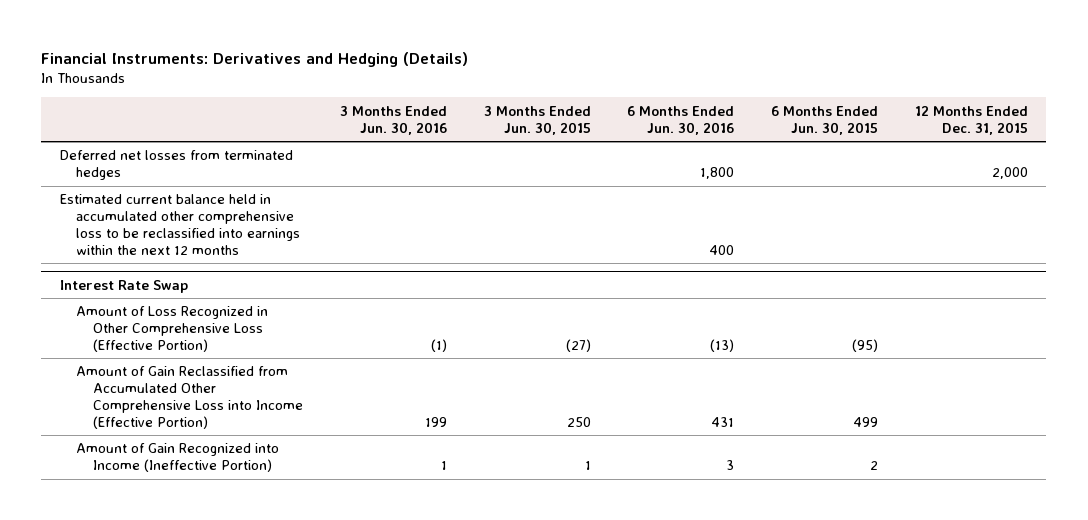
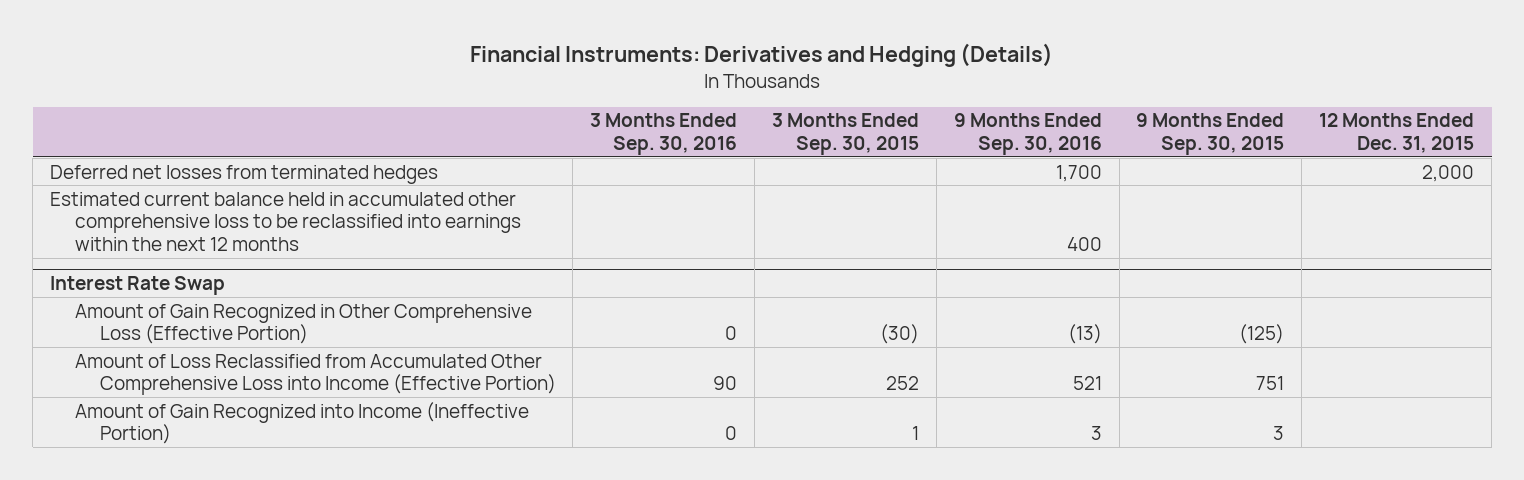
[339,105,447,135] 3 Months Ended Jun. 30, 2016 -> none
[483,105,591,135] 3 Months Ended Jun. 30, 2015 -> none
[627,105,735,135] 6 Months Ended Jun. 30, 2016 -> none
[771,105,879,135] 6 Months Ended Jun. 30, 2015 -> none
none -> [590,113,738,156] 3 Months Ended Sep. 30, 2016
none -> [772,113,920,156] 3 Months Ended Sep. 30, 2015
none -> [953,113,1102,156] 9 Months Ended Sep. 30, 2016
none -> [1136,113,1285,156] 9 Months Ended Sep. 30, 2015
[76,306,269,352] Amount of Loss Recognized in Other Comprehensive Loss (Effective Portion) -> [74,303,532,345] Amount of Gain Recognized in Other Comprehensive Loss (Effective Portion)
[76,366,304,429] Amount of Gain Reclassified from Accumulated Other Comprehensive Loss into Income (Effective Portion) -> [74,353,556,396] Amount of Loss Reclassified from Accumulated Other Comprehensive Loss into Income (Effective Portion)

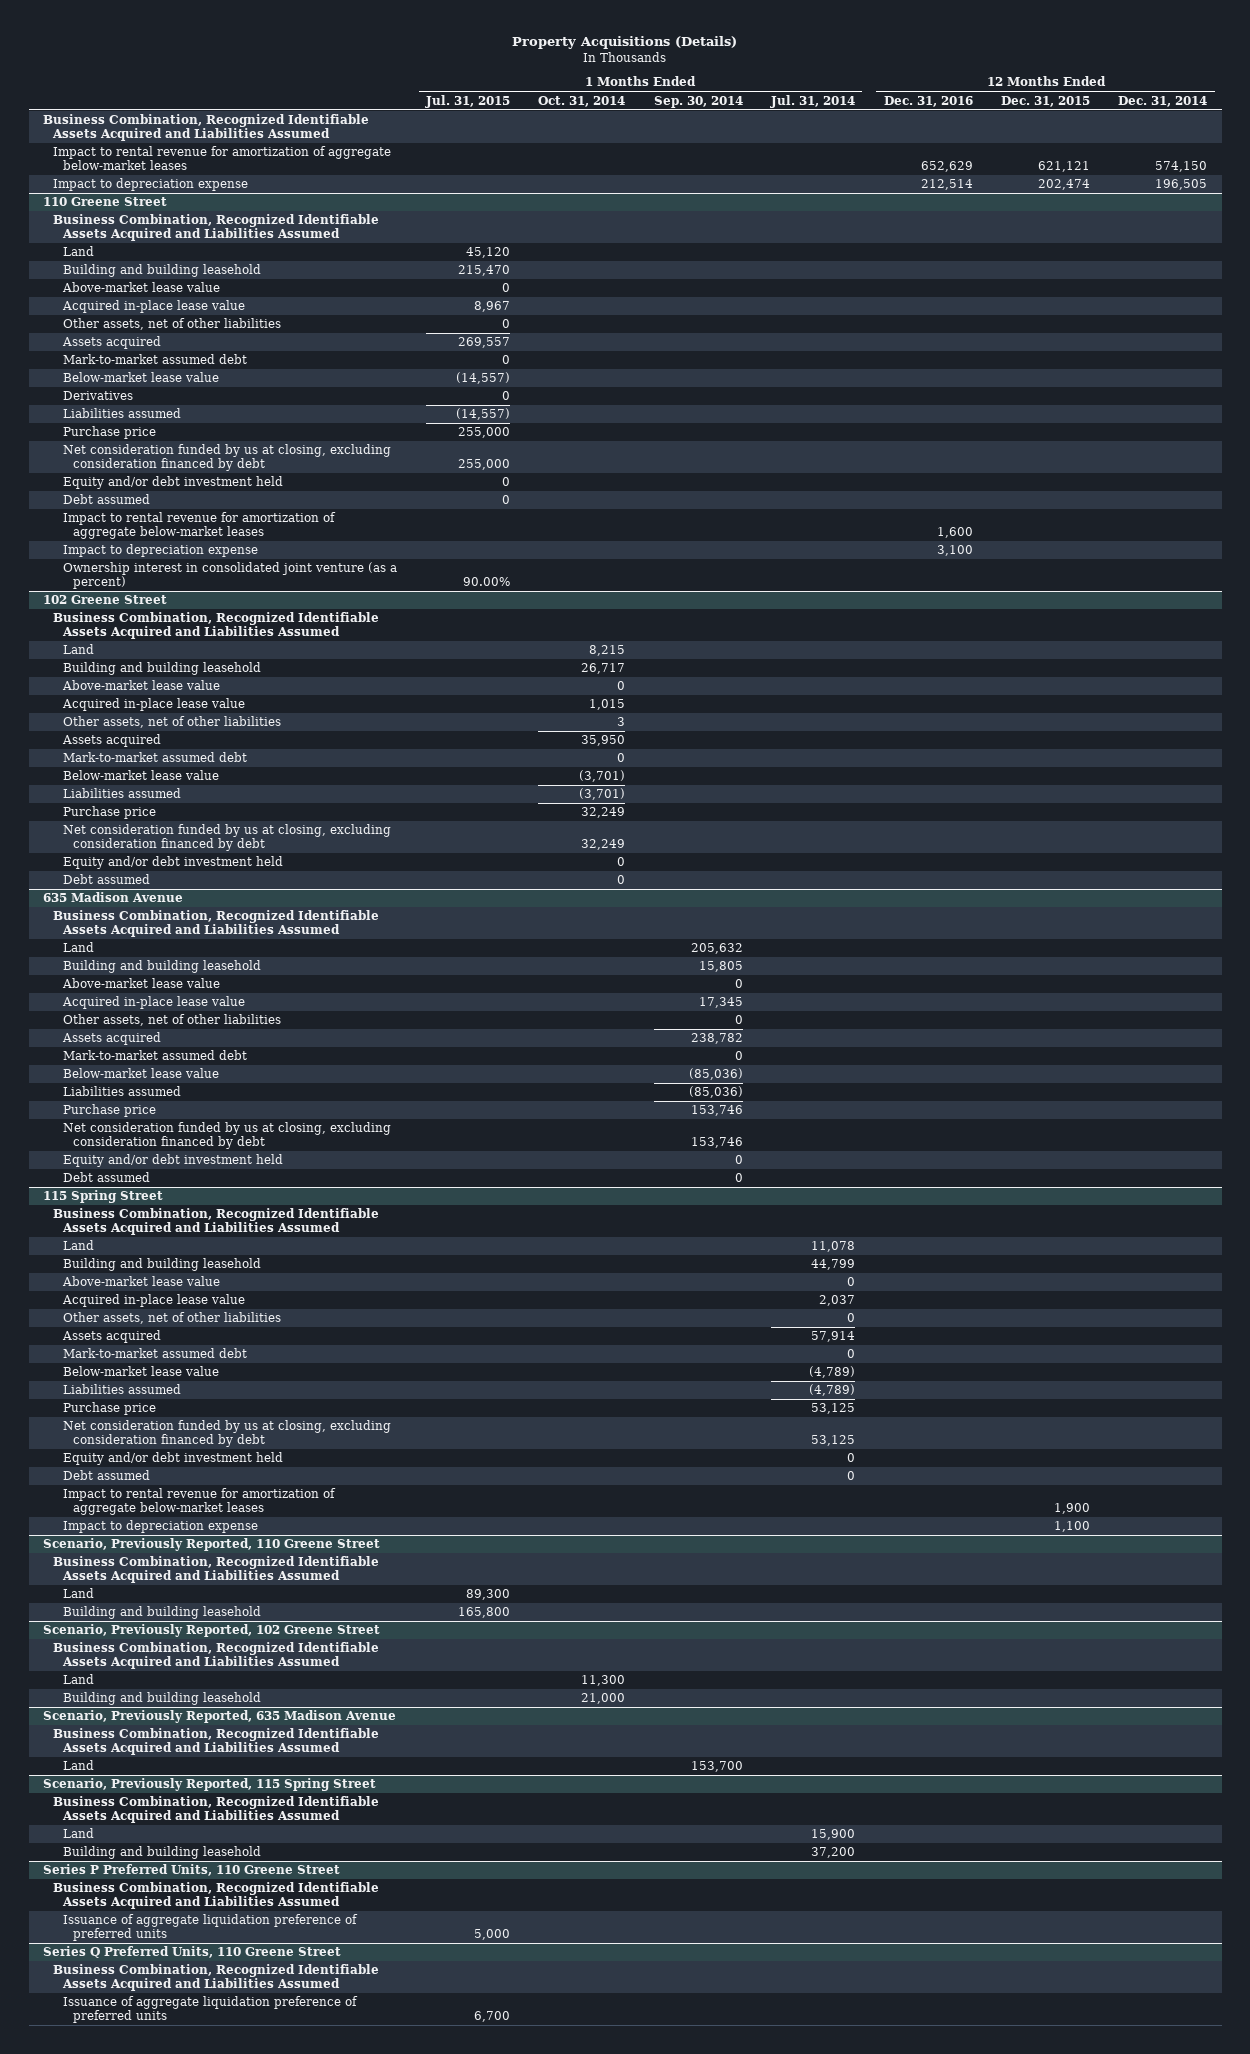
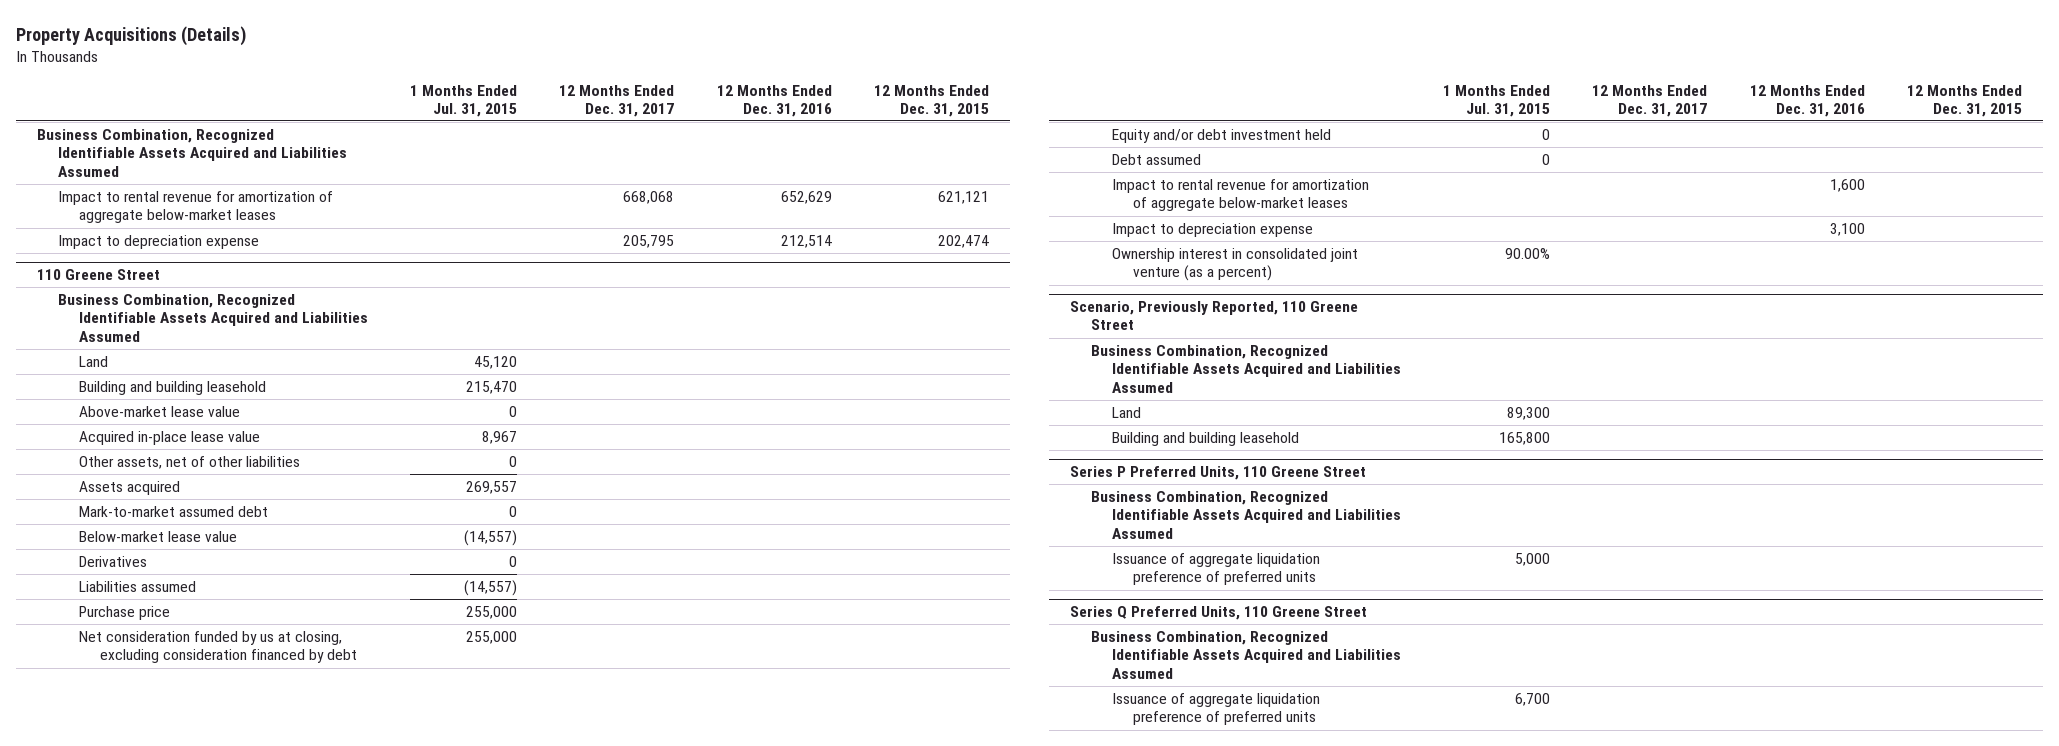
[538,95,626,107] Oct. 31, 2014 -> none
[653,95,743,108] Sep. 30, 2014 -> none
[770,94,856,108] Jul. 31, 2014 -> none
[1118,95,1208,107] Dec. 31, 2014 -> none
none -> [559,84,675,117] 12 Months Ended Dec. 31, 2017
[42,595,167,605] 102 Greene Street -> none
[53,612,380,639] Business Combination, Recognized Identifiable Assets Acquired and Liabilities Assumed -> none
[63,644,95,655] Land -> none
[63,662,262,676] Building and building leasehold -> none
[62,680,221,691] Above-market lease value -> none
[62,698,246,712] Acquired in-place lease value -> none
[63,716,282,729] Other assets, net of other liabilities -> none
[62,734,162,748] Assets acquired -> none
[63,752,248,763] Mark-to-market assumed debt -> none
[63,770,220,781] Below-market lease value -> none
[63,788,182,799] Liabilities assumed -> none
[63,806,157,820] Purchase price -> none
[63,824,392,851] Net consideration funded by us at closing, excluding consideration financed by debt -> none
[63,856,284,870] Equity and/or debt investment held -> none
[63,874,151,885] Debt assumed -> none
[42,892,183,903] 635 Madison Avenue -> none
[53,910,380,937] Business Combination, Recognized Identifiable Assets Acquired and Liabilities Assumed -> none
[63,942,95,953] Land -> none
[63,960,262,974] Building and building leasehold -> none
[62,978,221,989] Above-market lease value -> none
[62,996,246,1010] Acquired in-place lease value -> none
[63,1014,282,1027] Other assets, net of other liabilities -> none
[62,1032,162,1046] Assets acquired -> none
[63,1050,248,1061] Mark-to-market assumed debt -> none
[63,1068,220,1079] Below-market lease value -> none
[63,1086,182,1097] Liabilities assumed -> none
[63,1104,157,1118] Purchase price -> none
[63,1122,392,1149] Net consideration funded by us at closing, excluding consideration financed by debt -> none
[63,1154,284,1168] Equity and/or debt investment held -> none
[63,1172,151,1183] Debt assumed -> none
[42,1190,163,1204] 115 Spring Street -> none
[53,1208,380,1235] Business Combination, Recognized Identifiable Assets Acquired and Liabilities Assumed -> none
[63,1240,95,1251] Land -> none
[63,1258,262,1272] Building and building leasehold -> none
[62,1276,221,1287] Above-market lease value -> none
[62,1294,246,1308] Acquired in-place lease value -> none
[63,1312,282,1325] Other assets, net of other liabilities -> none
[62,1330,162,1344] Assets acquired -> none
[63,1348,248,1359] Mark-to-market assumed debt -> none
[63,1366,220,1377] Below-market lease value -> none
[63,1384,182,1395] Liabilities assumed -> none
[63,1402,157,1416] Purchase price -> none
[63,1420,392,1447] Net consideration funded by us at closing, excluding consideration financed by debt -> none
[63,1452,284,1466] Equity and/or debt investment held -> none
[63,1470,151,1481] Debt assumed -> none
[63,1488,337,1515] Impact to rental revenue for amortization of aggregate below-market leases -> none
[63,1520,259,1534] Impact to depreciation expense -> none
[42,1624,380,1638] Scenario, Previously Reported, 102 Greene Street -> none
[53,1642,380,1669] Business Combination, Recognized Identifiable Assets Acquired and Liabilities Assumed -> none
[63,1674,95,1685] Land -> none
[63,1692,262,1706] Building and building leasehold -> none
[42,1710,396,1724] Scenario, Previously Reported, 635 Madison Avenue -> none
[53,1728,380,1755] Business Combination, Recognized Identifiable Assets Acquired and Liabilities Assumed -> none
[63,1760,95,1771] Land -> none
[42,1778,376,1792] Scenario, Previously Reported, 115 Spring Street -> none
[53,1796,380,1823] Business Combination, Recognized Identifiable Assets Acquired and Liabilities Assumed -> none
[63,1828,95,1839] Land -> none
[63,1846,262,1860] Building and building leasehold -> none

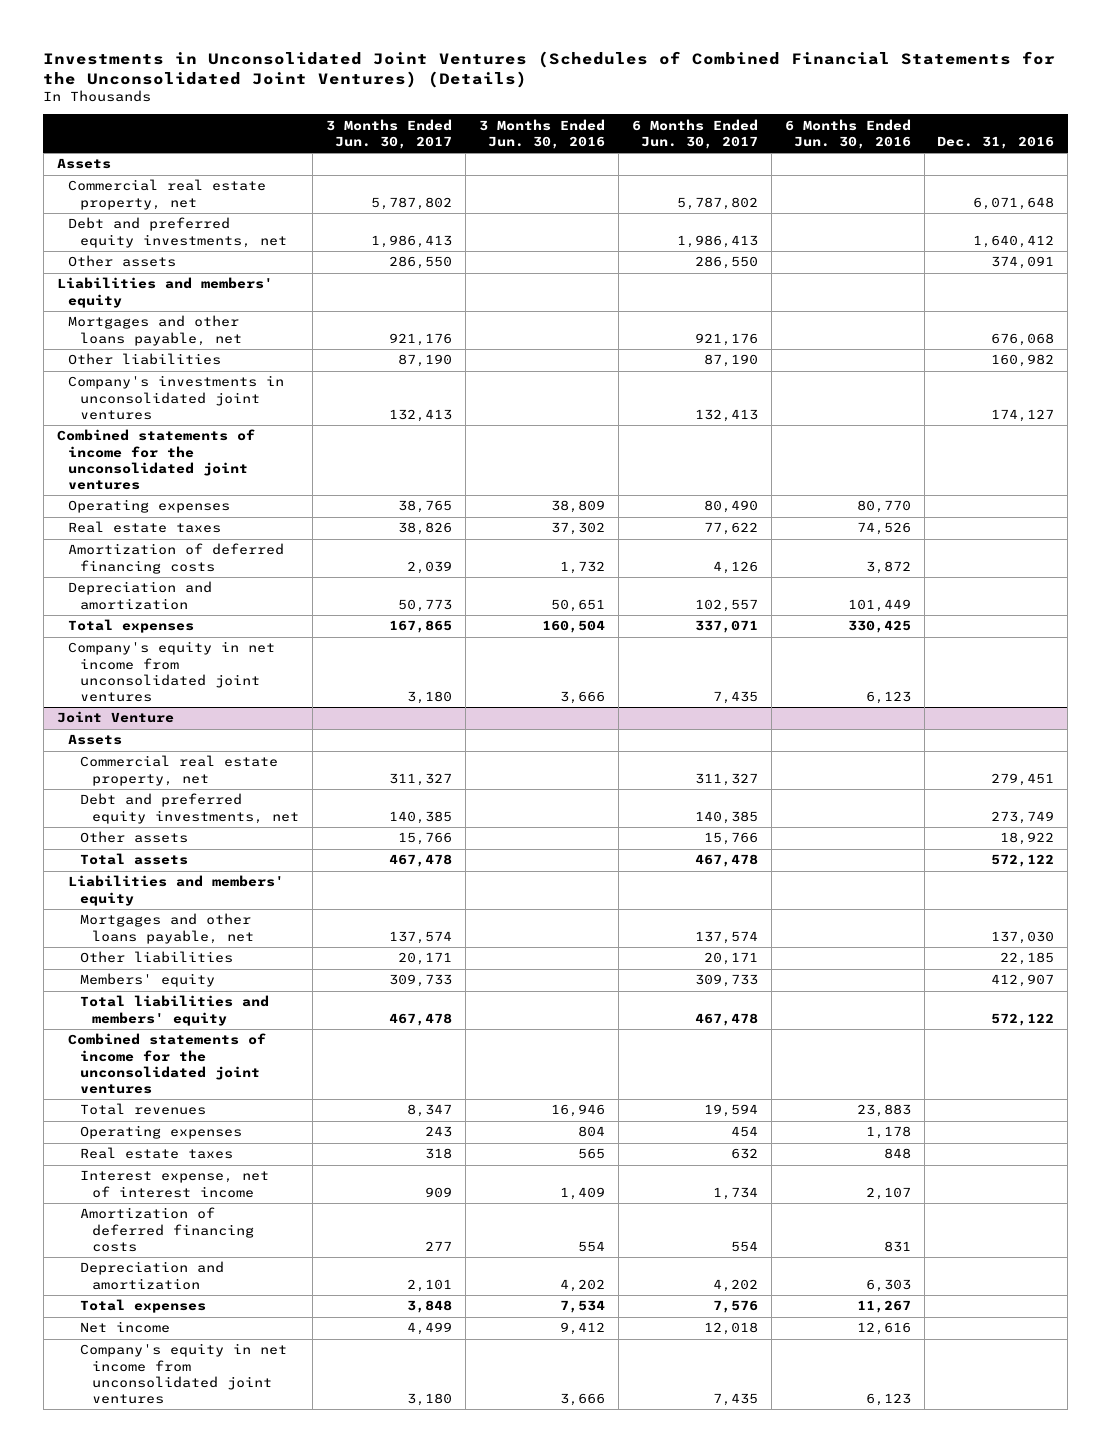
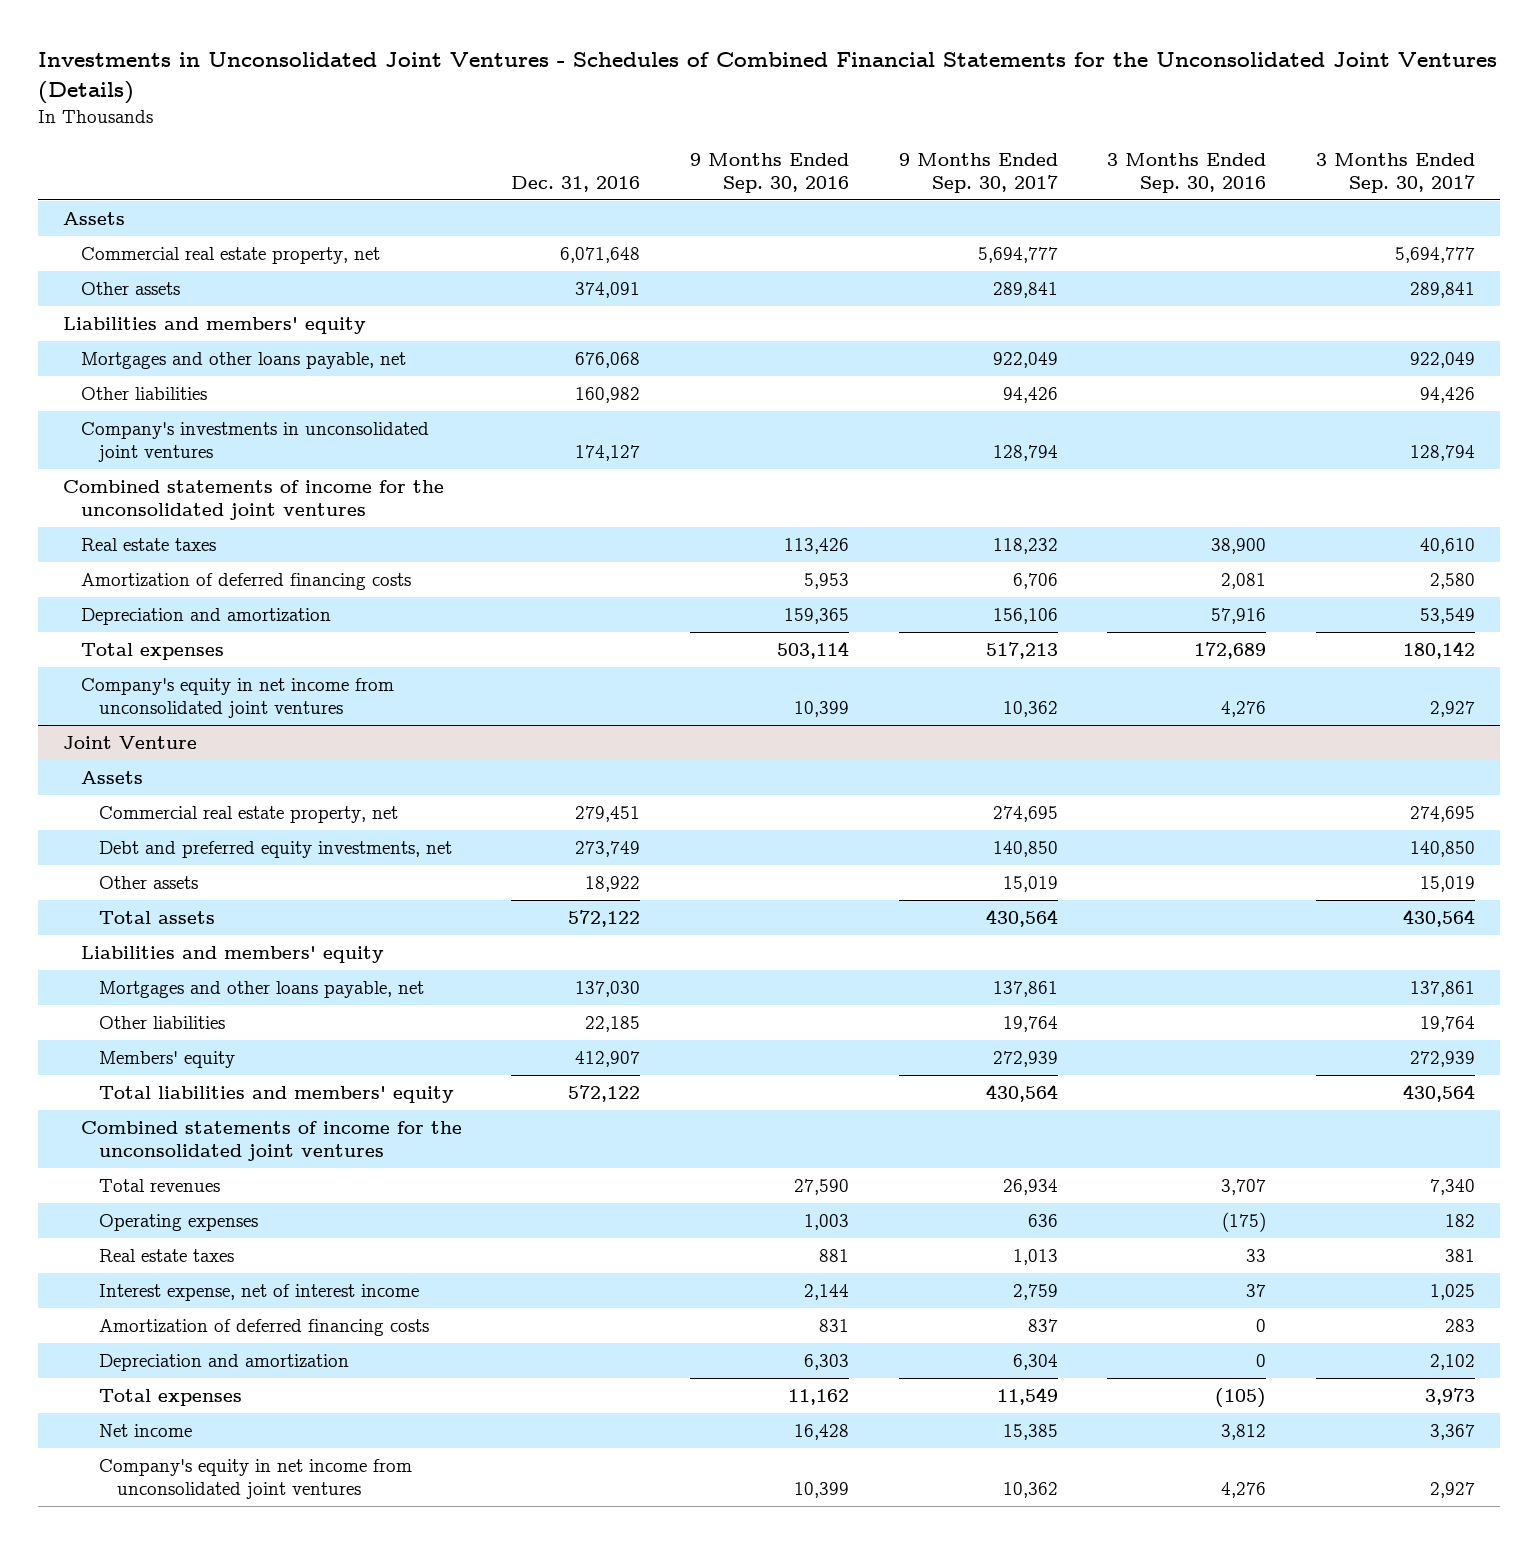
[43,50,1056,88] Investments in Unconsolidated Joint Ventures (Schedules of Combined Financial Statements for the Unconsolidated Joint Ventures) (Details) -> [37,52,1497,105] Investments in Unconsolidated Joint Ventures - Schedules of Combined Financial Statements for the Unconsolidated Joint Ventures (Details)
[325,118,452,149] 3 Months Ended Jun. 30, 2017 -> none
[478,118,605,149] 3 Months Ended Jun. 30, 2016 -> none
[631,118,758,149] 6 Months Ended Jun. 30, 2017 -> none
[784,118,911,149] 6 Months Ended Jun. 30, 2016 -> none
none -> [690,152,850,193] 9 Months Ended Sep. 30, 2016
none -> [898,152,1058,193] 9 Months Ended Sep. 30, 2017
none -> [1107,152,1267,193] 3 Months Ended Sep. 30, 2016
none -> [1315,152,1475,193] 3 Months Ended Sep. 30, 2017
[68,217,288,248] Debt and preferred equity investments, net -> none
[68,499,231,514] Operating expenses -> none

